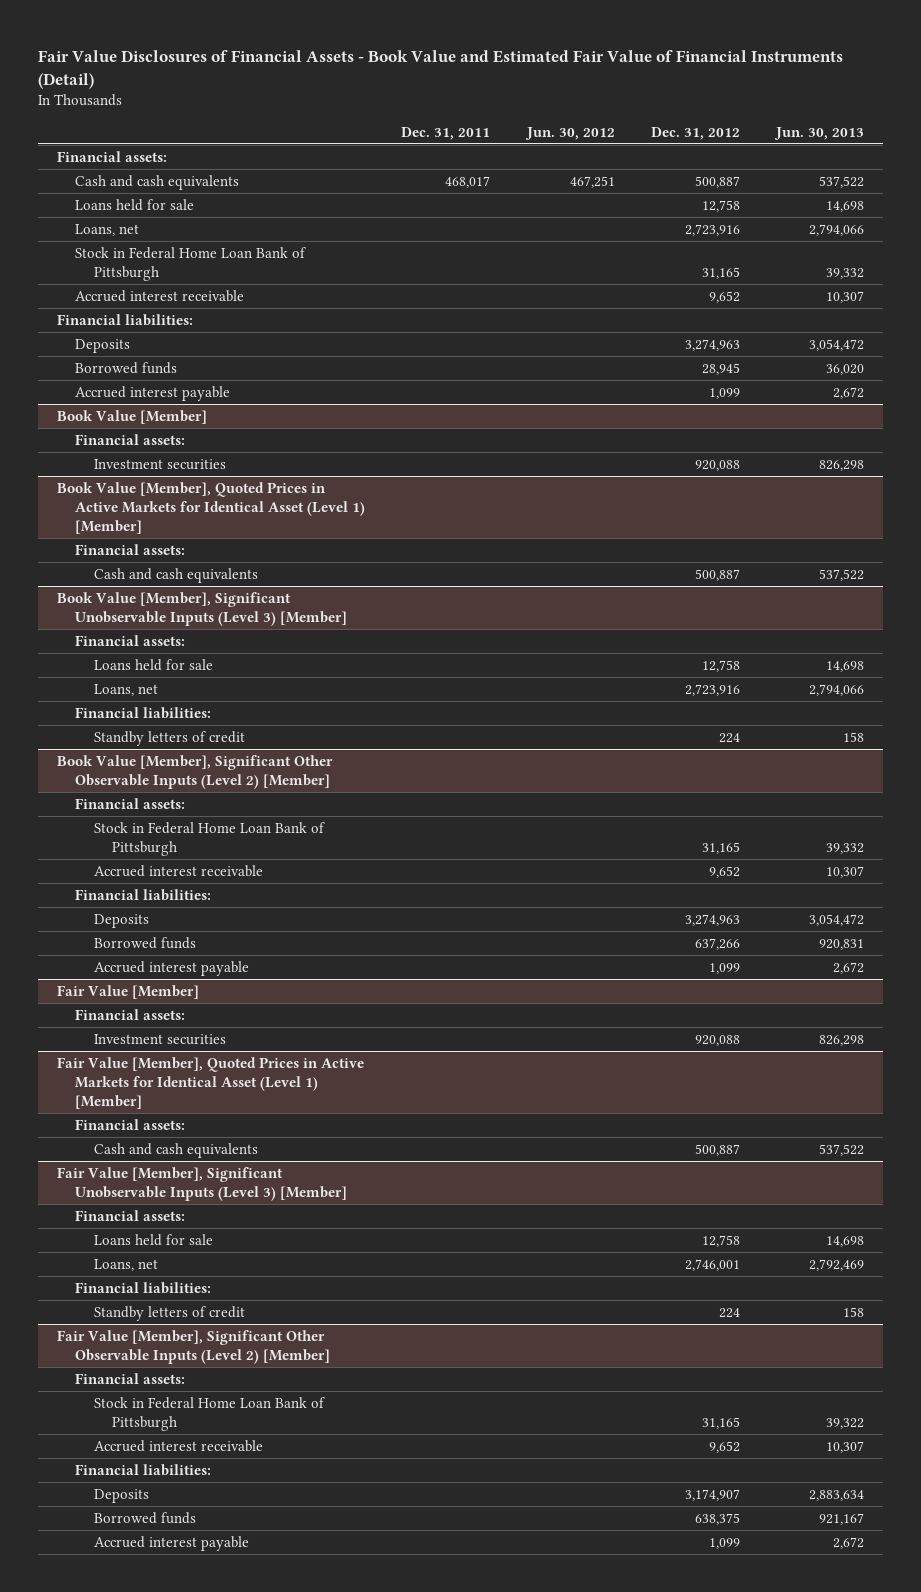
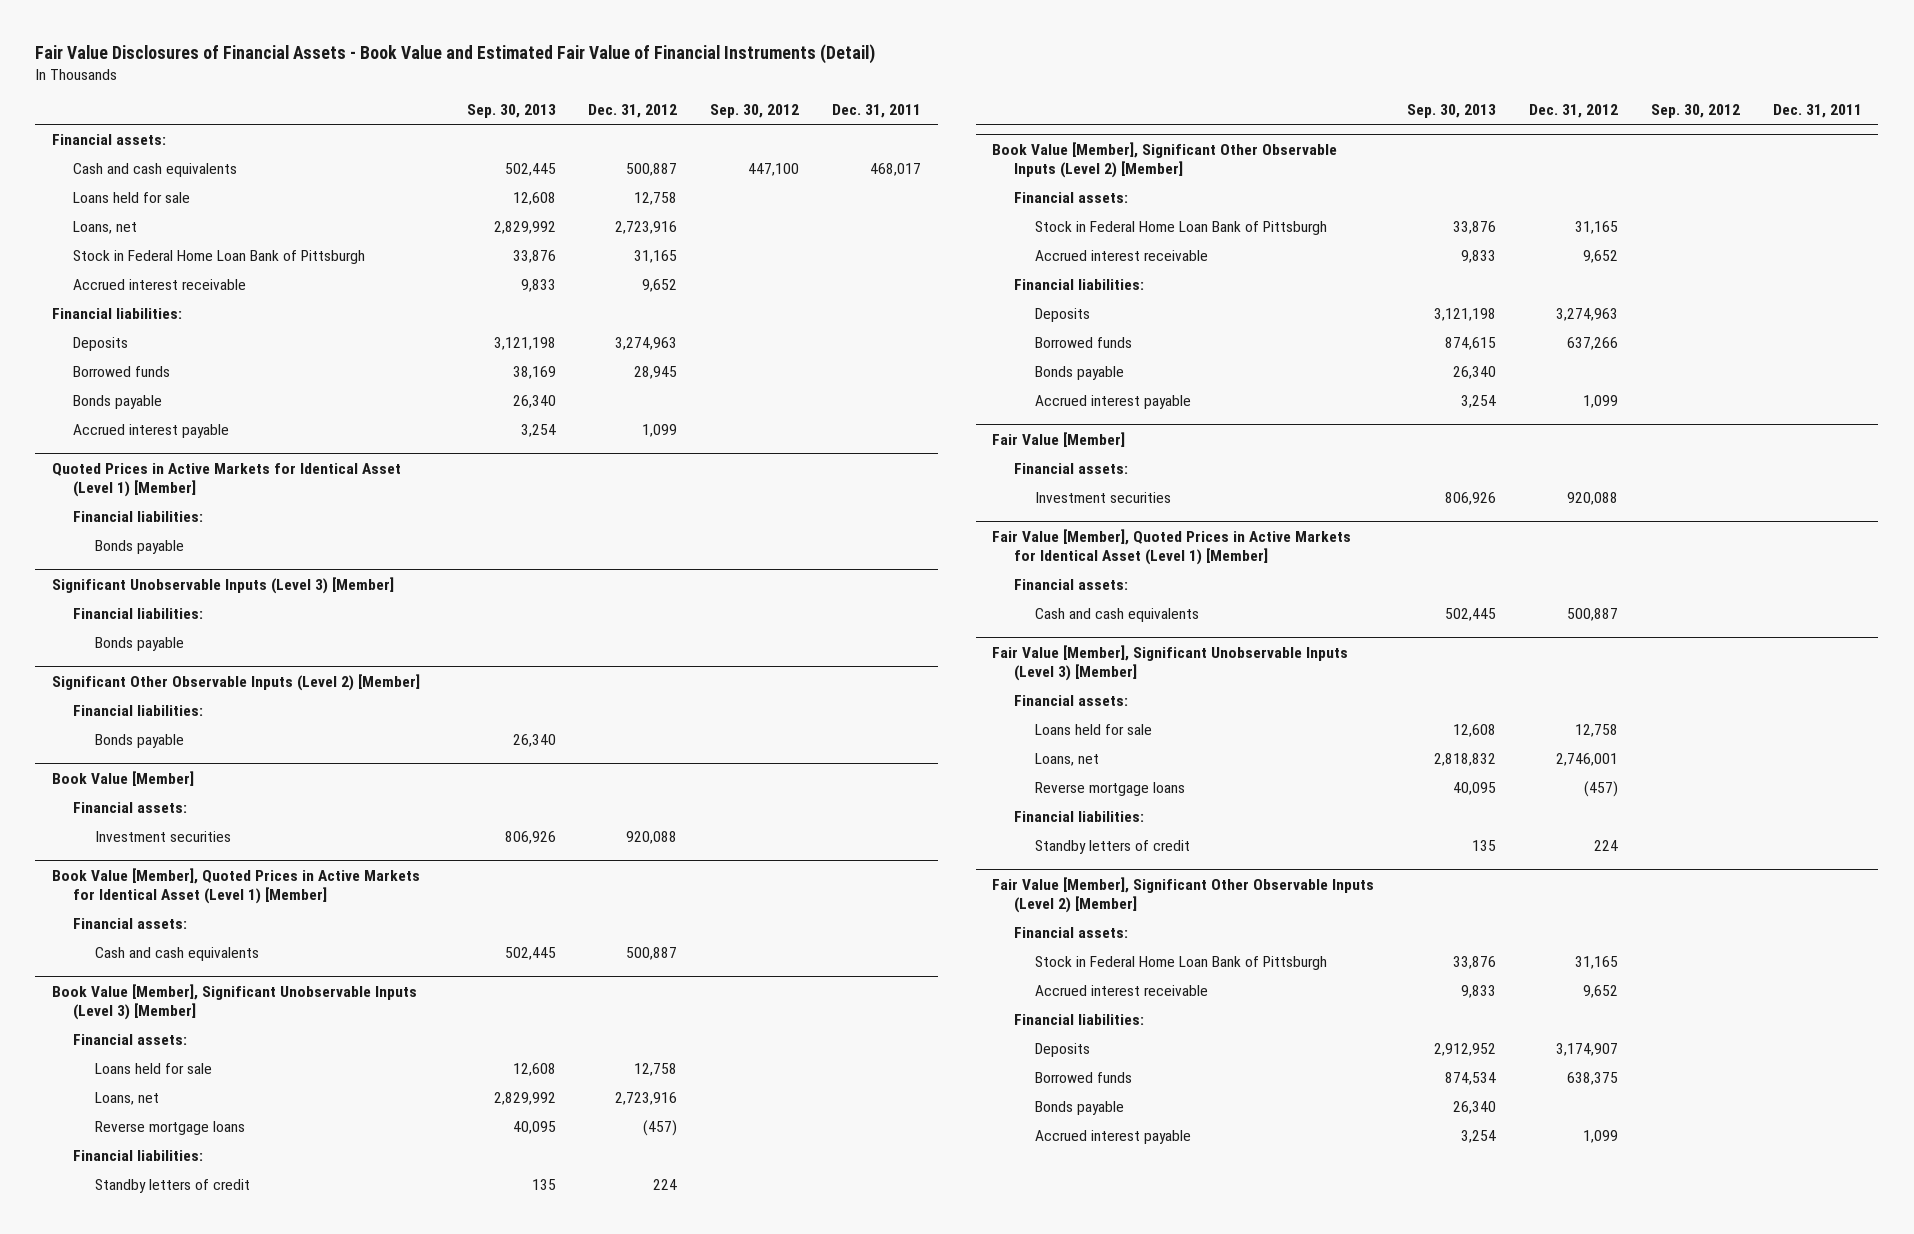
[524,126,615,140] Jun. 30, 2012 -> none
[774,126,865,140] Jun. 30, 2013 -> none
none -> [466,104,556,119] Sep. 30, 2013
none -> [710,104,800,119] Sep. 30, 2012
none -> [73,394,163,409] Bonds payable
none -> [51,462,401,498] Quoted Prices in Active Markets for Identical Asset (Level 1) [Member]
none -> [73,510,204,522] Financial liabilities:
none -> [94,539,184,554] Bonds payable
none -> [51,576,394,594] Significant Unobservable Inputs (Level 3) [Member]
none -> [73,607,204,619] Financial liabilities:
none -> [94,636,184,651] Bonds payable
none -> [51,673,420,691] Significant Other Observable Inputs (Level 2) [Member]
none -> [73,704,204,716] Financial liabilities:
none -> [94,733,184,748] Bonds payable
none -> [94,1120,245,1135] Reverse mortgage loans
none -> [1035,365,1125,380] Bonds payable
none -> [1035,781,1186,796] Reverse mortgage loans
none -> [1035,1100,1125,1115] Bonds payable

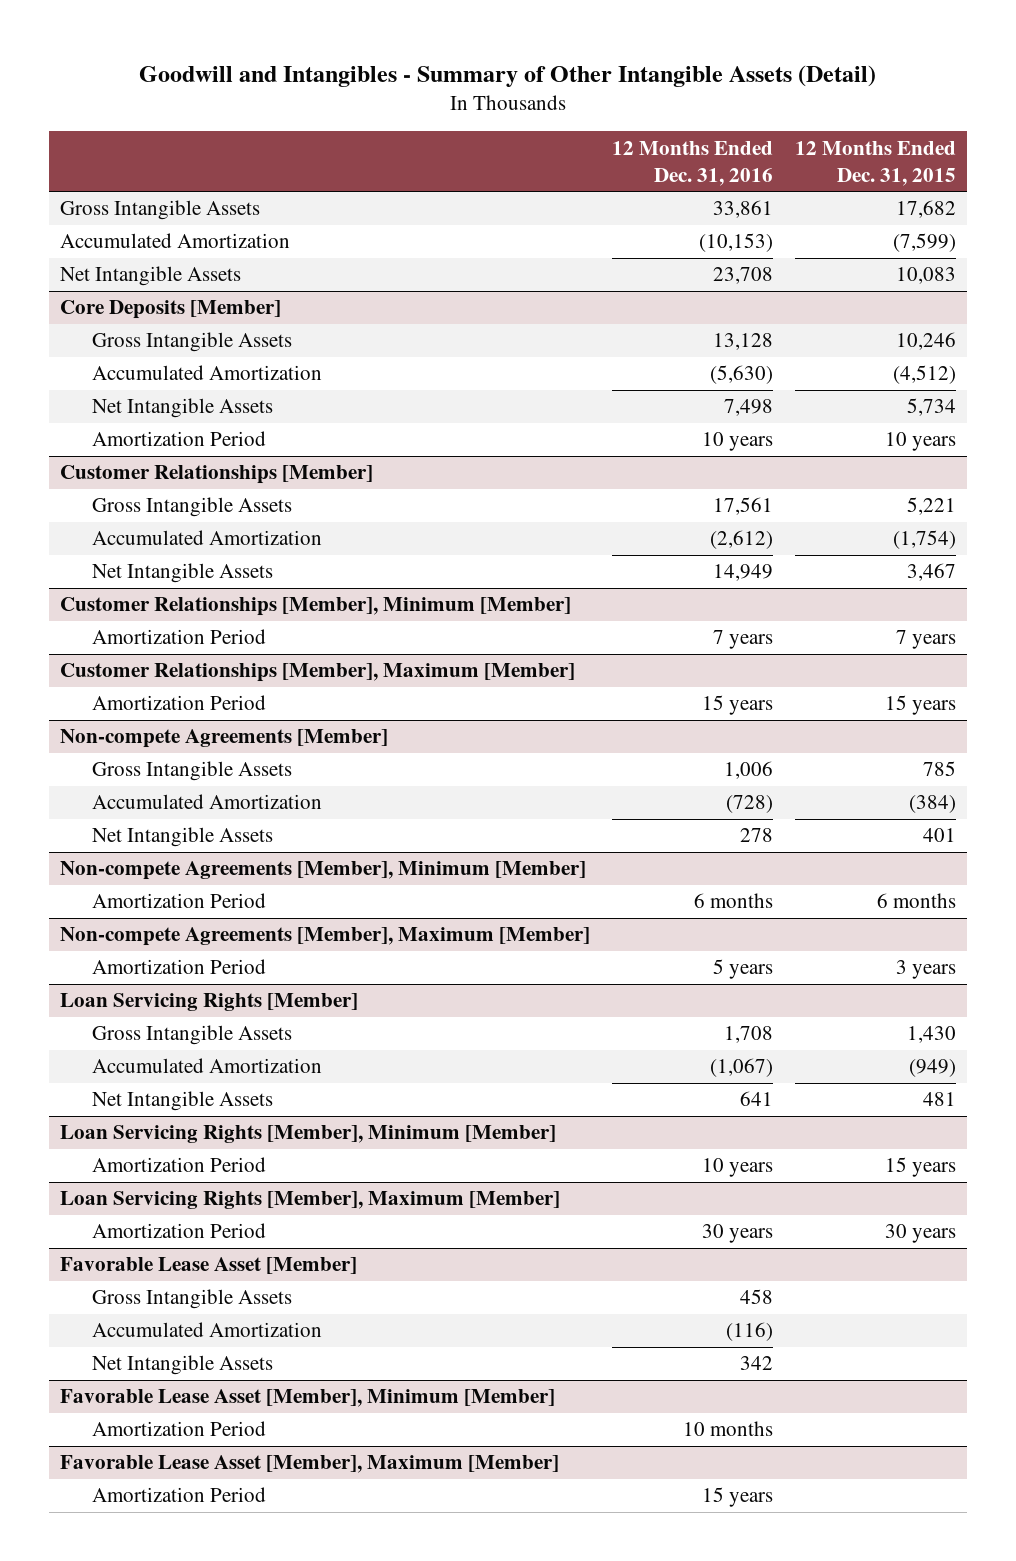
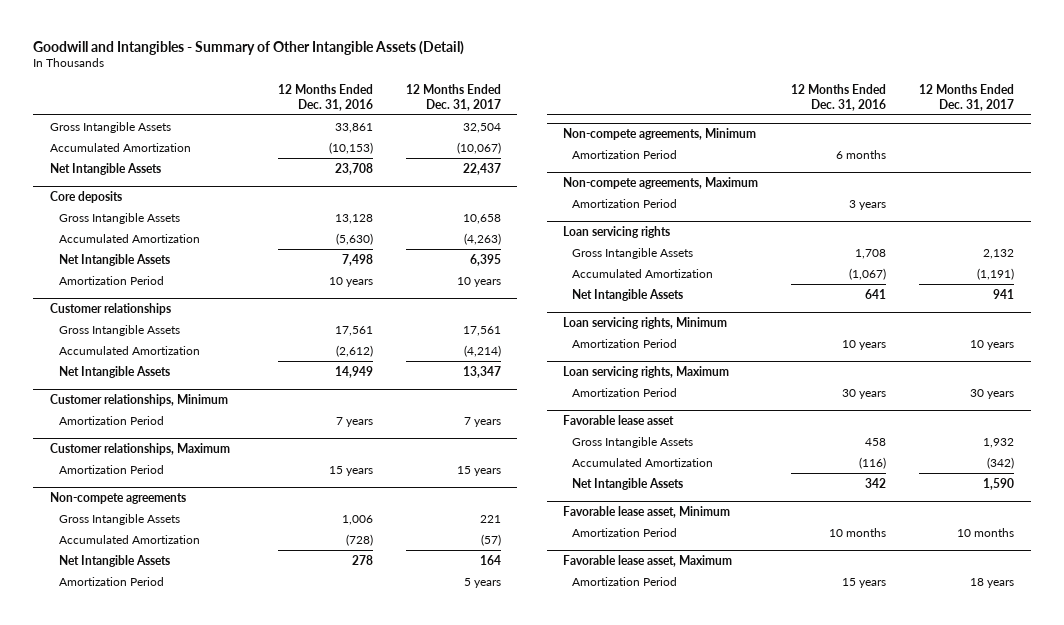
[794,140,956,186] 12 Months Ended Dec. 31, 2015 -> none
none -> [405,83,501,111] 12 Months Ended Dec. 31, 2017
[60,300,282,320] Core Deposits [Member] -> [49,190,122,203] Core deposits
[60,465,374,485] Customer Relationships [Member] -> [49,302,171,315] Customer relationships
[60,597,572,617] Customer Relationships [Member], Minimum [Member] -> [49,393,228,406] Customer relationships, Minimum
[60,663,576,683] Customer Relationships [Member], Maximum [Member] -> [49,442,230,455] Customer relationships, Maximum
[60,729,389,749] Non-compete Agreements [Member] -> [49,491,186,504] Non-compete agreements
none -> [58,576,164,586] Amortization Period
[60,861,587,881] Non-compete Agreements [Member], Minimum [Member] -> [563,127,757,140] Non-compete agreements, Minimum
[60,927,591,947] Non-compete Agreements [Member], Maximum [Member] -> [563,176,759,189] Non-compete agreements, Maximum
[713,959,774,980] 5 years -> [849,199,887,210] 3 years
[60,993,359,1012] Loan Servicing Rights [Member] -> [563,225,671,238] Loan servicing rights
[60,1125,557,1144] Loan Servicing Rights [Member], Minimum [Member] -> [563,316,728,329] Loan servicing rights, Minimum
[60,1191,561,1210] Loan Servicing Rights [Member], Maximum [Member] -> [563,365,730,378] Loan servicing rights, Maximum
[60,1257,358,1275] Favorable Lease Asset [Member] -> [563,414,675,425] Favorable lease asset
[60,1389,556,1408] Favorable Lease Asset [Member], Minimum [Member] -> [563,505,731,518] Favorable lease asset, Minimum
[60,1455,560,1474] Favorable Lease Asset [Member], Maximum [Member] -> [563,554,733,567] Favorable lease asset, Maximum

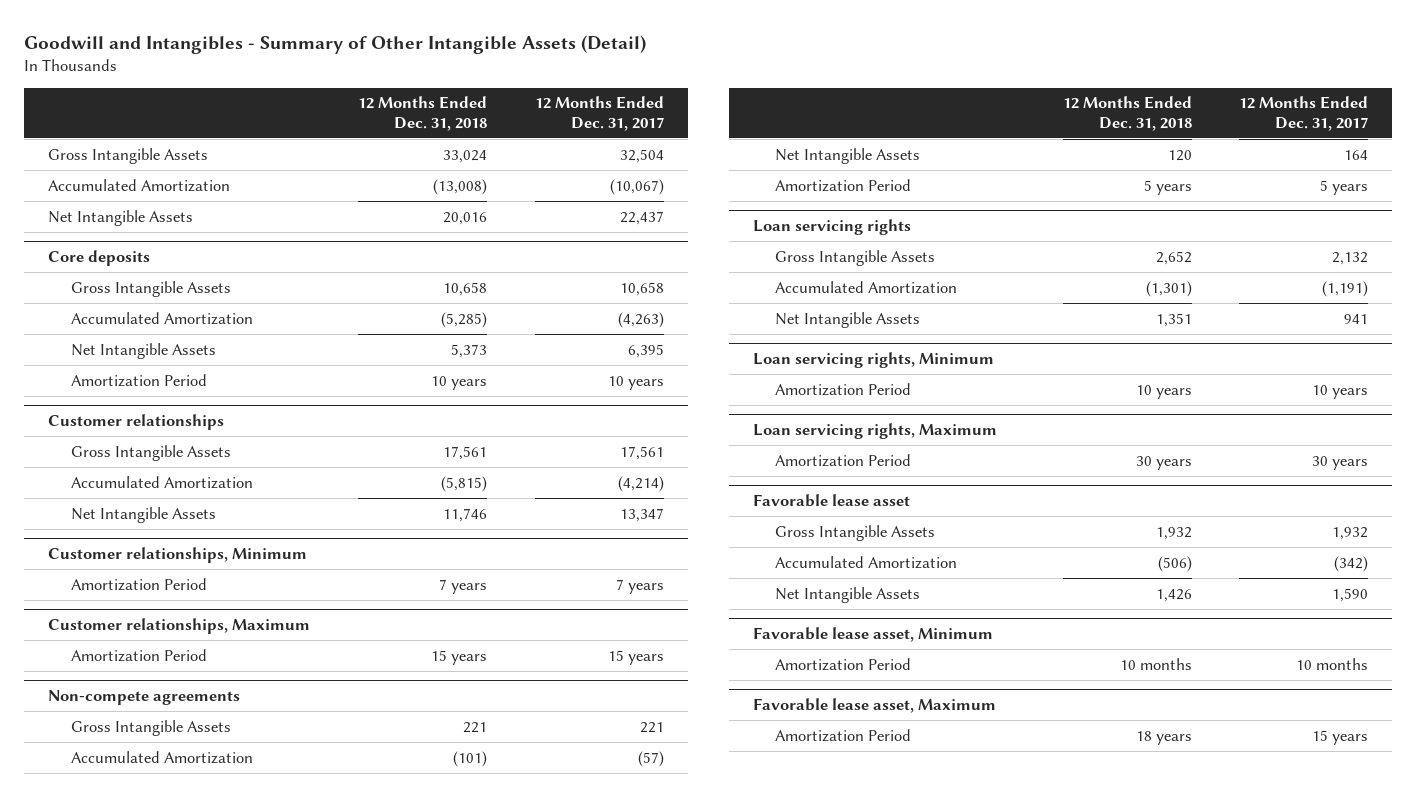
[277,83,373,111] 12 Months Ended Dec. 31, 2016 -> none
none -> [357,96,487,131] 12 Months Ended Dec. 31, 2018
[563,127,757,140] Non-compete agreements, Minimum -> none
[571,149,677,159] Amortization Period -> none
[563,176,759,189] Non-compete agreements, Maximum -> none
[571,198,677,208] Amortization Period -> none
[970,577,1015,588] 18 years -> [1312,729,1369,745] 15 years

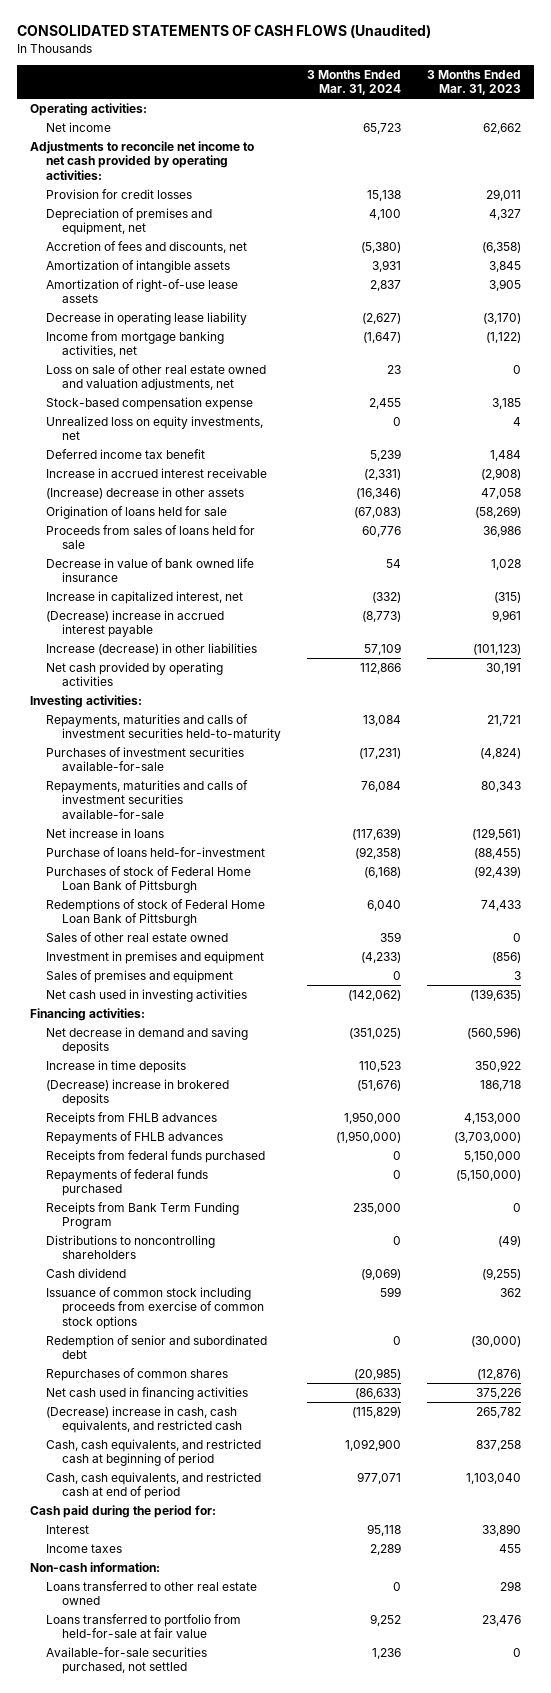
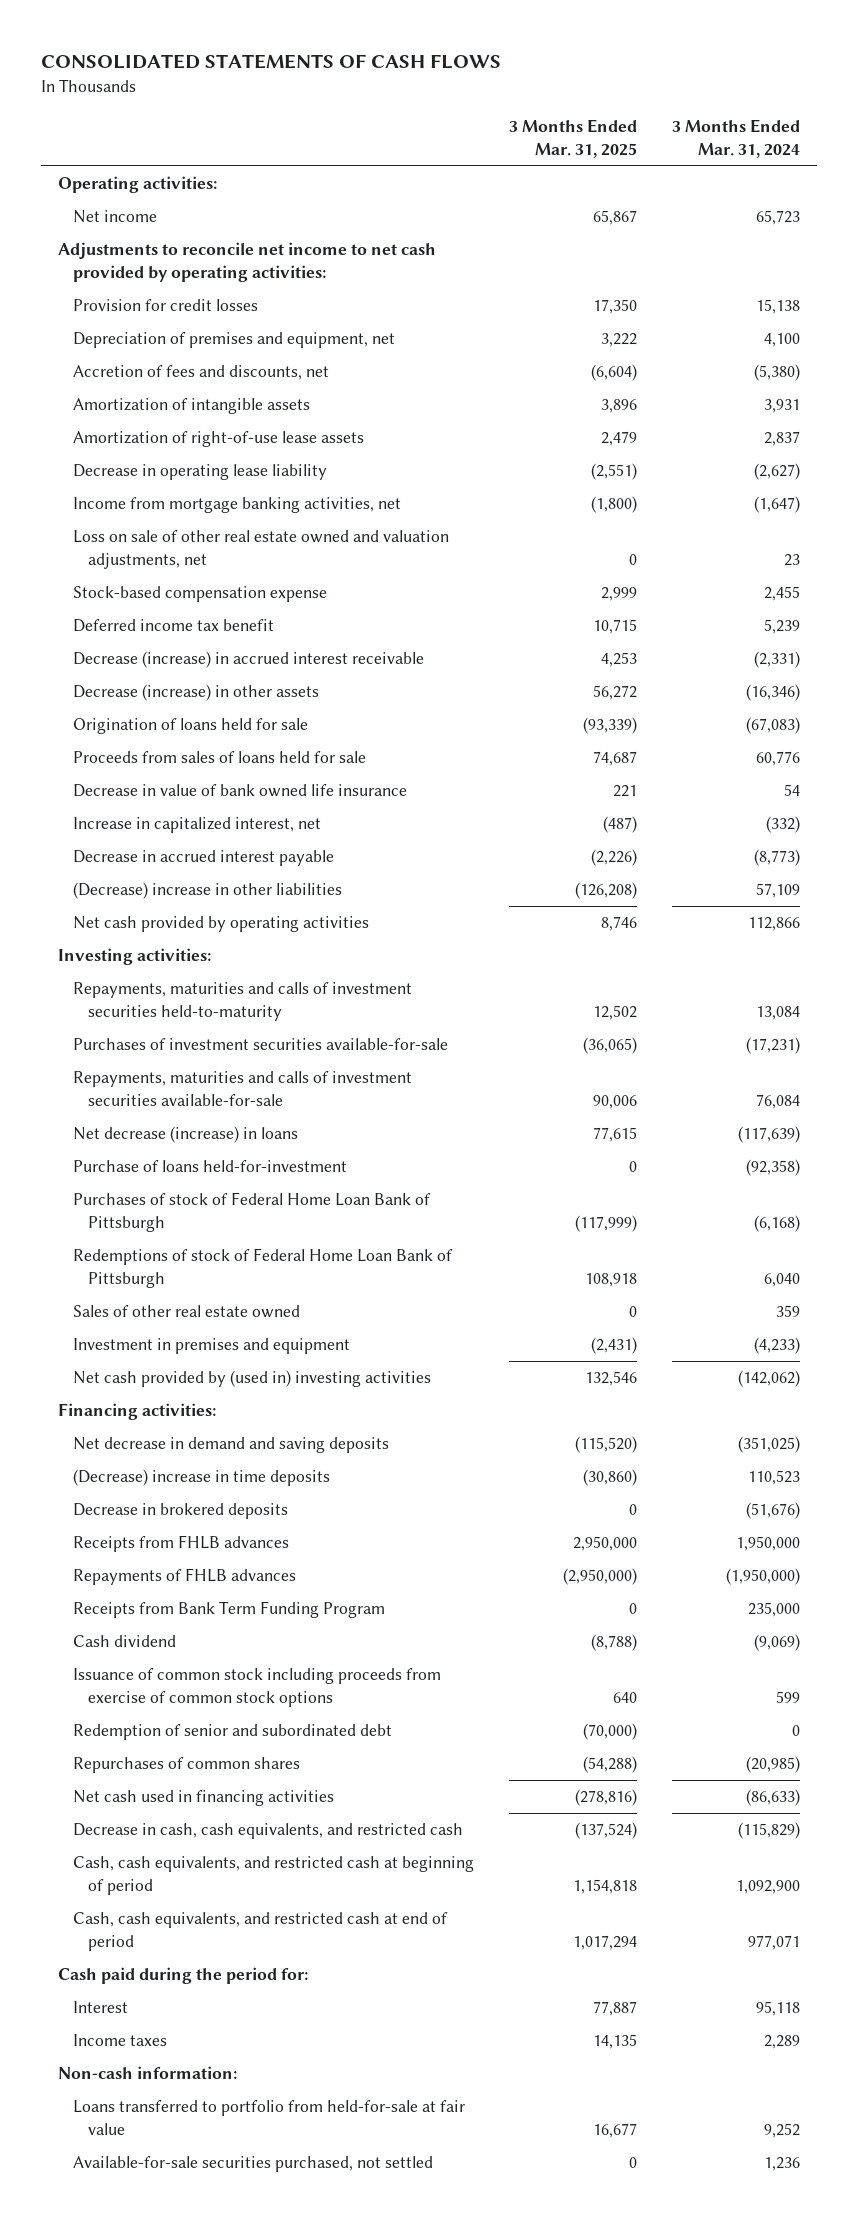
[17,24,432,39] CONSOLIDATED STATEMENTS OF CASH FLOWS (Unaudited) -> [40,54,501,70] CONSOLIDATED STATEMENTS OF CASH FLOWS
[426,69,521,96] 3 Months Ended Mar. 31, 2023 -> none
none -> [508,119,637,158] 3 Months Ended Mar. 31, 2025
[46,415,264,441] Unrealized loss on equity investments, net -> none
[46,467,268,478] Increase in accrued interest receivable -> [73,651,425,669] Decrease (increase) in accrued interest receivable
[46,486,245,499] (Increase) decrease in other assets -> [73,684,320,702] Decrease (increase) in other assets
[46,609,225,638] (Decrease) increase in accrued interest payable -> [73,850,335,867] Decrease in accrued interest payable
[46,642,258,655] Increase (decrease) in other liabilities -> [73,882,343,900] (Decrease) increase in other liabilities
[46,827,165,838] Net increase in loans -> [73,1126,299,1144] Net decrease (increase) in loans
[46,969,234,983] Sales of premises and equipment -> none
[46,988,248,1002] Net cash used in investing activities -> [73,1370,432,1388] Net cash provided by (used in) investing activities
[46,1059,187,1073] Increase in time deposits -> [73,1469,331,1487] (Decrease) increase in time deposits
[46,1078,230,1107] (Decrease) increase in brokered deposits -> [73,1503,289,1520] Decrease in brokered deposits
[46,1149,266,1163] Receipts from federal funds purchased -> none
[46,1168,209,1197] Repayments of federal funds purchased -> none
[46,1234,216,1260] Distributions to noncontrolling shareholders -> none
[46,1405,243,1434] (Decrease) increase in cash, cash equivalents, and restricted cash -> [73,1823,464,1840] Decrease in cash, cash equivalents, and restricted cash
[46,1580,258,1606] Loans transferred to other real estate owned -> none

